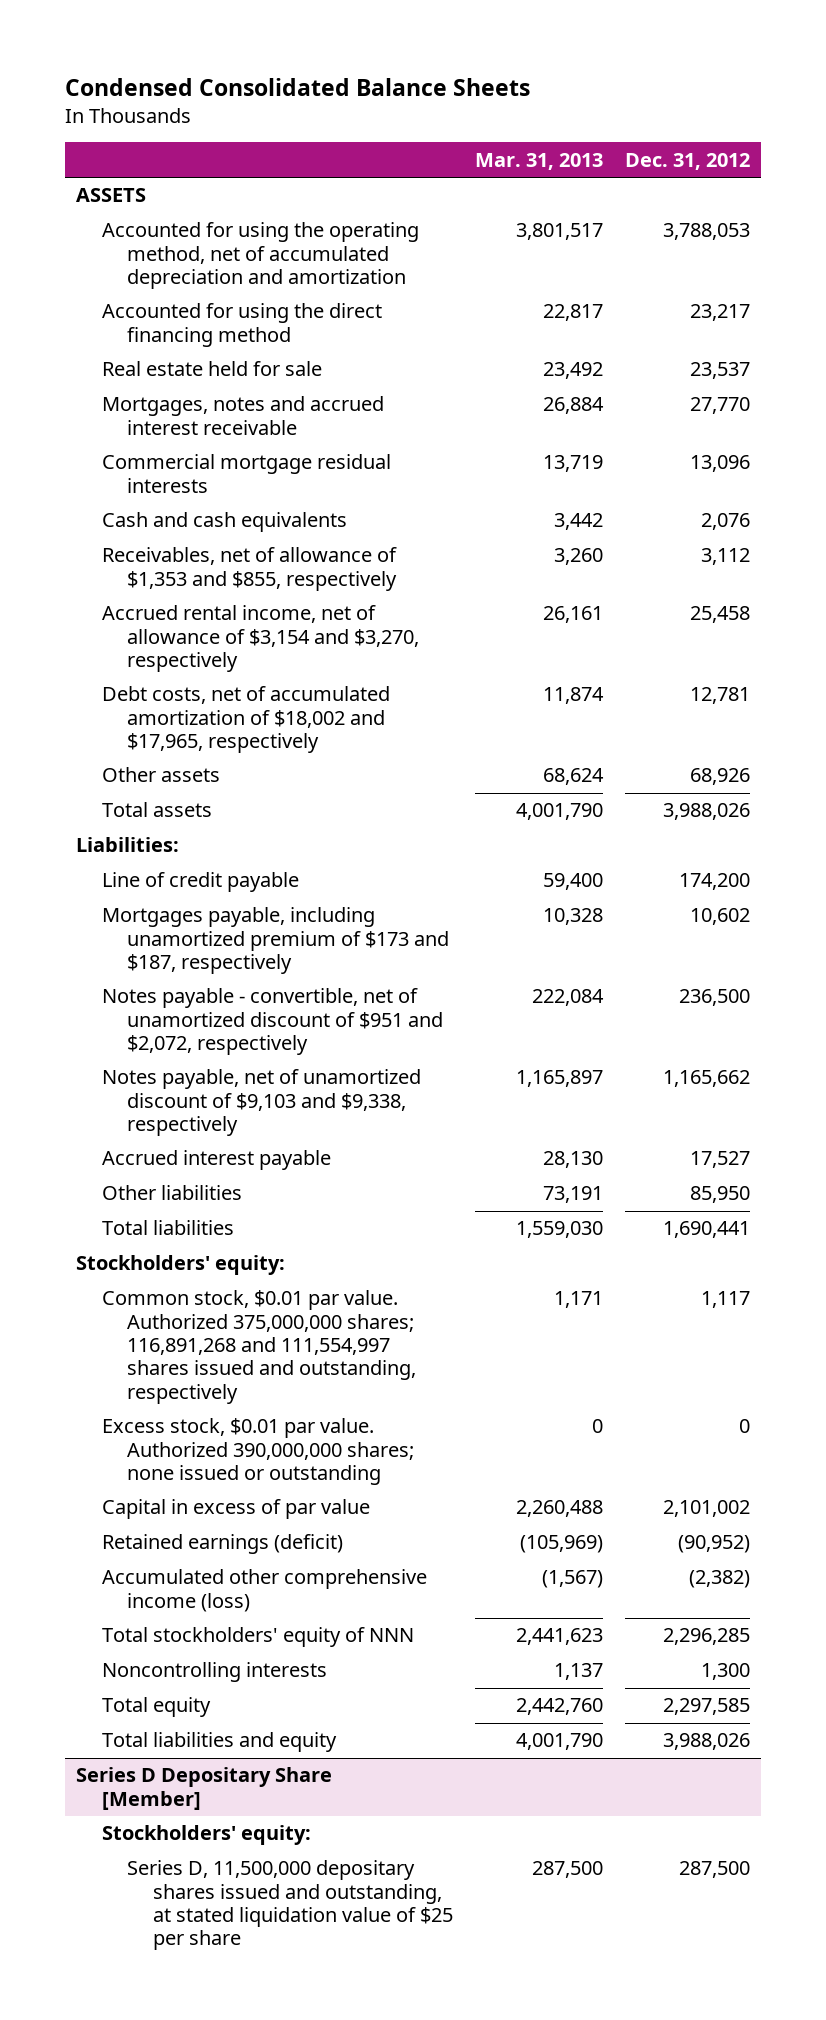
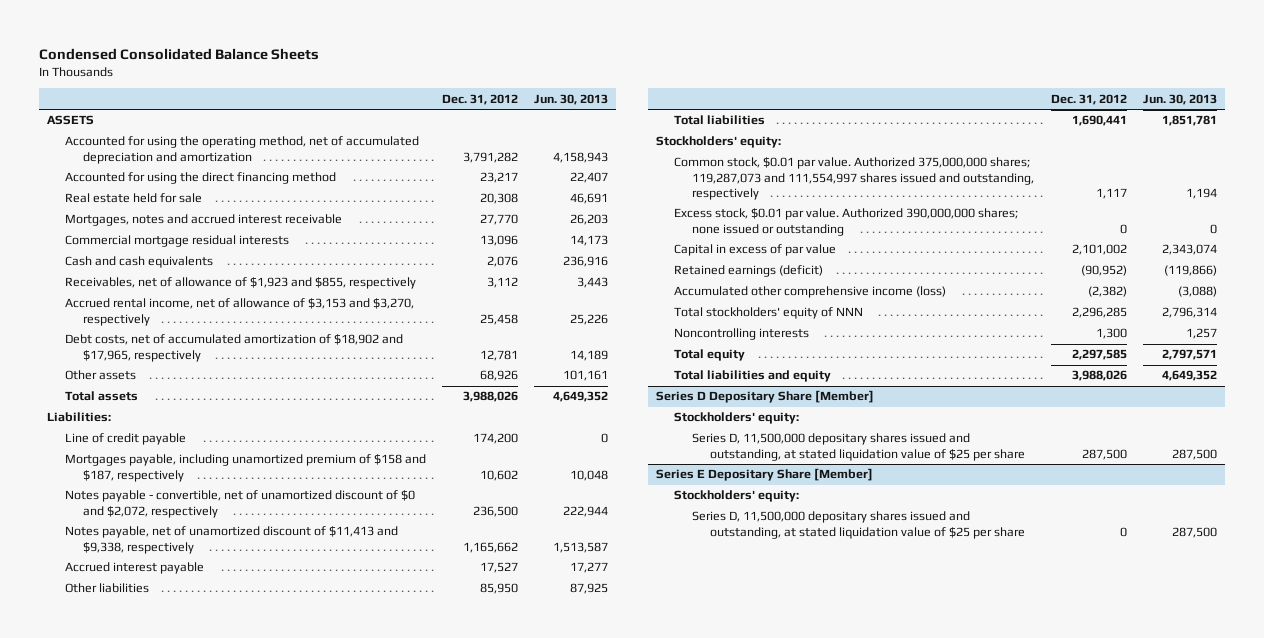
[474,152,603,170] Mar. 31, 2013 -> none
none -> [534,93,609,105] Jun. 30, 2013
[662,223,750,241] 3,788,053 -> [463,151,519,163] 3,791,282
[689,362,750,380] 23,537 -> [480,193,519,205] 20,308
[101,547,398,591] Receivables, net of allowance of $1,353 and $855, respectively -> [65,277,417,290] Receivables, net of allowance of $1,923 and $855, respectively
[101,605,420,672] Accrued rental income, net of allowance of $3,154 and $3,270, respectively -> [65,298,415,326] Accrued rental income, net of allowance of $3,153 and $3,270, respectively
[101,686,390,753] Debt costs, net of accumulated amortization of $18,002 and $17,965, respectively -> [65,334,404,362] Debt costs, net of accumulated amortization of $18,902 and $17,965, respectively
[101,907,450,974] Mortgages payable, including unamortized premium of $173 and $187, respectively -> [65,454,427,482] Mortgages payable, including unamortized premium of $158 and $187, respectively
[101,988,444,1055] Notes payable - convertible, net of unamortized discount of $951 and $2,072, respectively -> [65,490,416,518] Notes payable - convertible, net of unamortized discount of $0 and $2,072, respectively
[101,1069,421,1136] Notes payable, net of unamortized discount of $9,103 and $9,338, respectively -> [65,526,399,554] Notes payable, net of unamortized discount of $11,413 and $9,338, respectively
[101,1290,417,1404] Common stock, $0.01 par value. Authorized 375,000,000 shares; 116,891,268 and 111,554,997 shares issued and outstanding, respectively -> [673,157,1034,200] Common stock, $0.01 par value. Authorized 375,000,000 shares; 119,287,073 and 111,554,997 shares issued and outstanding, respectively
none -> [655,468,873,482] Series E Depositary Share [Member]
none -> [673,490,799,503] Stockholders' equity:
none -> [691,511,1025,539] Series D, 11,500,000 depositary shares issued and outstanding, at stated liquidation value of $25 per share

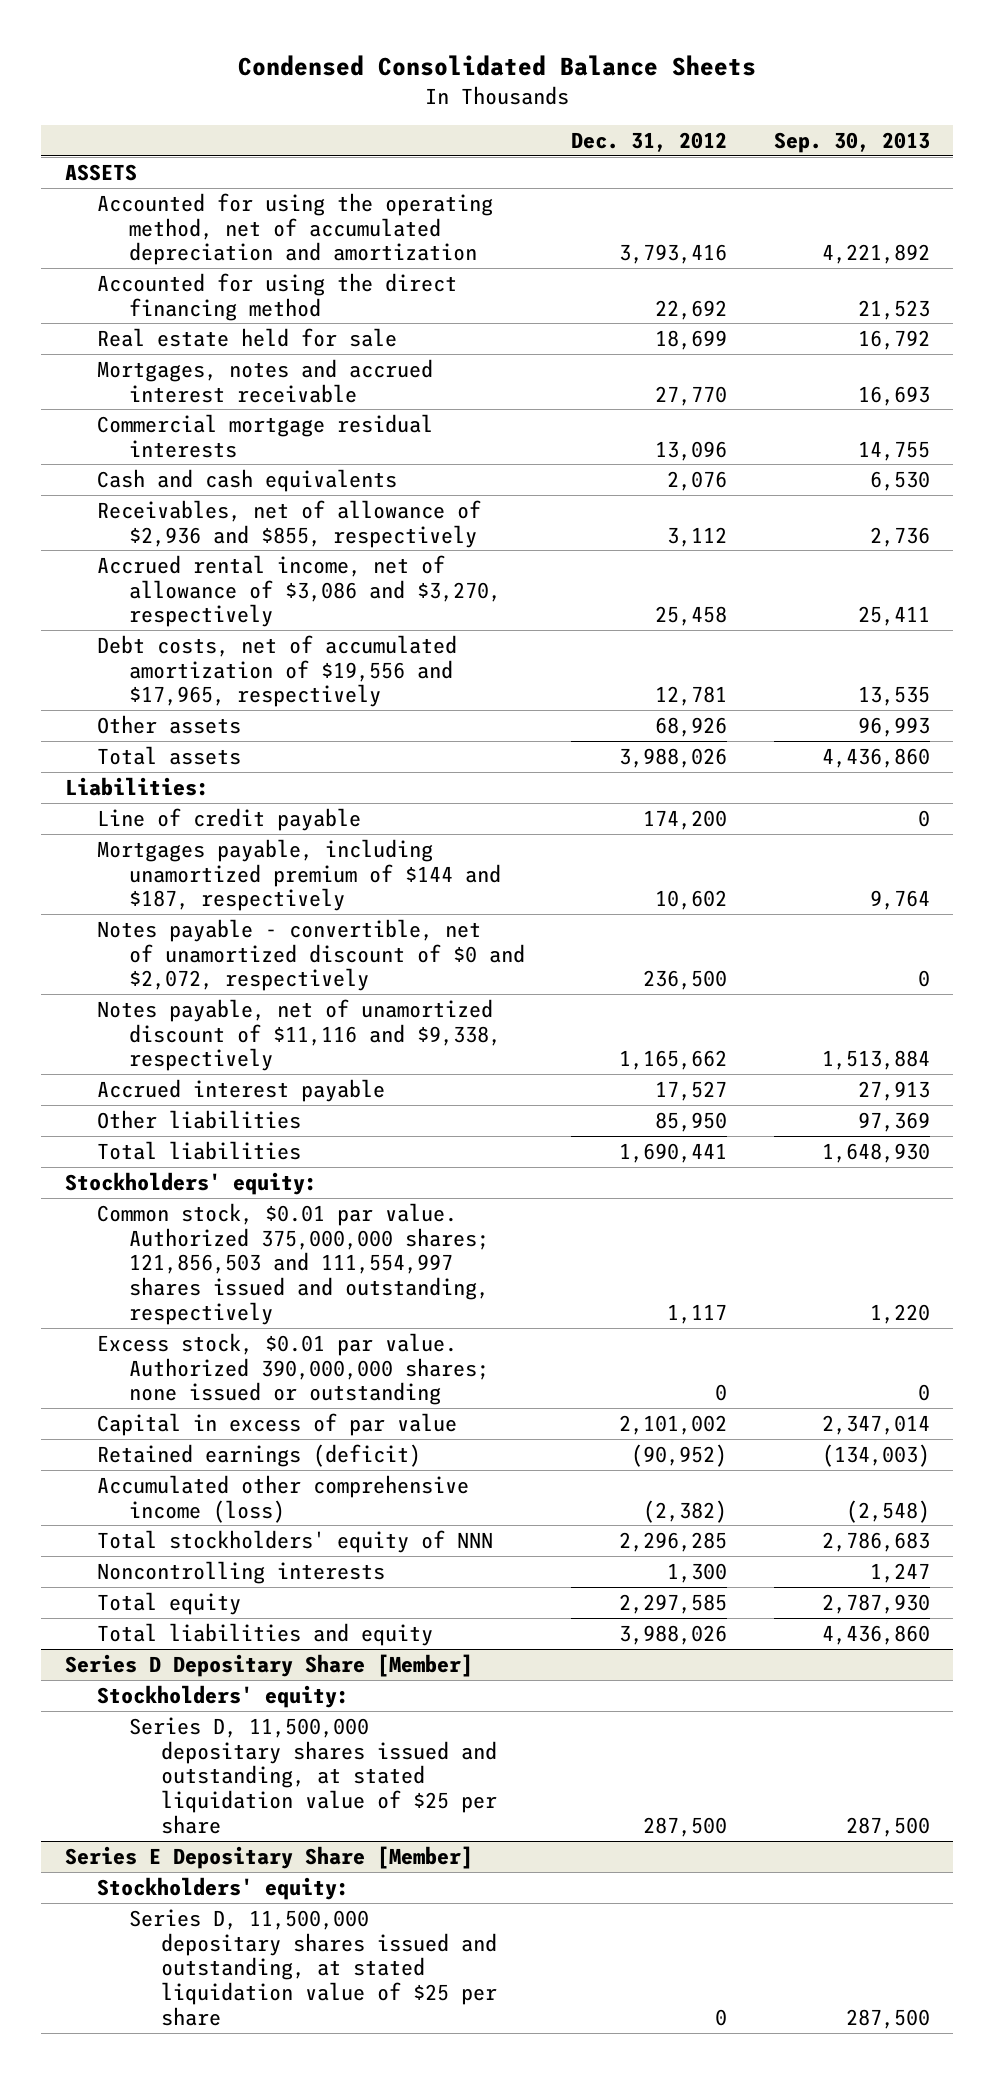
[534,93,609,105] Jun. 30, 2013 -> none
none -> [773,131,930,153] Sep. 30, 2013
[463,151,519,163] 3,791,282 -> [619,244,728,265] 3,793,416
[480,172,519,184] 23,217 -> [655,299,728,320] 22,692
[480,193,519,205] 20,308 -> [655,329,728,350] 18,699
[65,277,417,290] Receivables, net of allowance of $1,923 and $855, respectively -> [96,499,481,548] Receivables, net of allowance of $2,936 and $855, respectively
[65,298,415,326] Accrued rental income, net of allowance of $3,153 and $3,270, respectively -> [96,554,501,628] Accrued rental income, net of allowance of $3,086 and $3,270, respectively
[65,334,404,362] Debt costs, net of accumulated amortization of $18,902 and $17,965, respectively -> [96,634,457,708] Debt costs, net of accumulated amortization of $19,556 and $17,965, respectively
[65,454,427,482] Mortgages payable, including unamortized premium of $158 and $187, respectively -> [96,838,501,912] Mortgages payable, including unamortized premium of $144 and $187, respectively
[65,526,399,554] Notes payable, net of unamortized discount of $11,413 and $9,338, respectively -> [96,998,501,1072] Notes payable, net of unamortized discount of $11,116 and $9,338, respectively
[673,157,1034,200] Common stock, $0.01 par value. Authorized 375,000,000 shares; 119,287,073 and 111,554,997 shares issued and outstanding, respectively -> [96,1202,489,1325] Common stock, $0.01 par value. Authorized 375,000,000 shares; 121,856,503 and 111,554,997 shares issued and outstanding, respectively

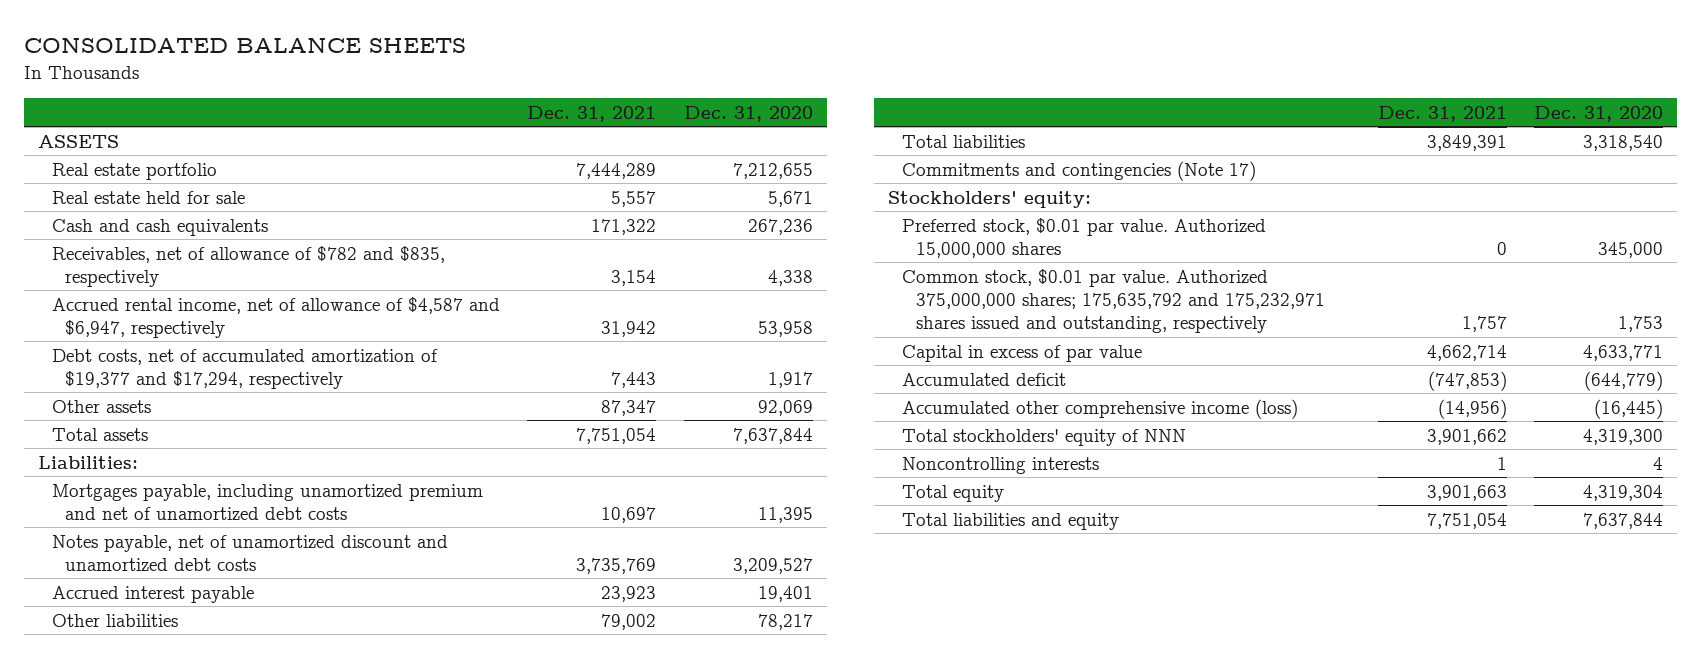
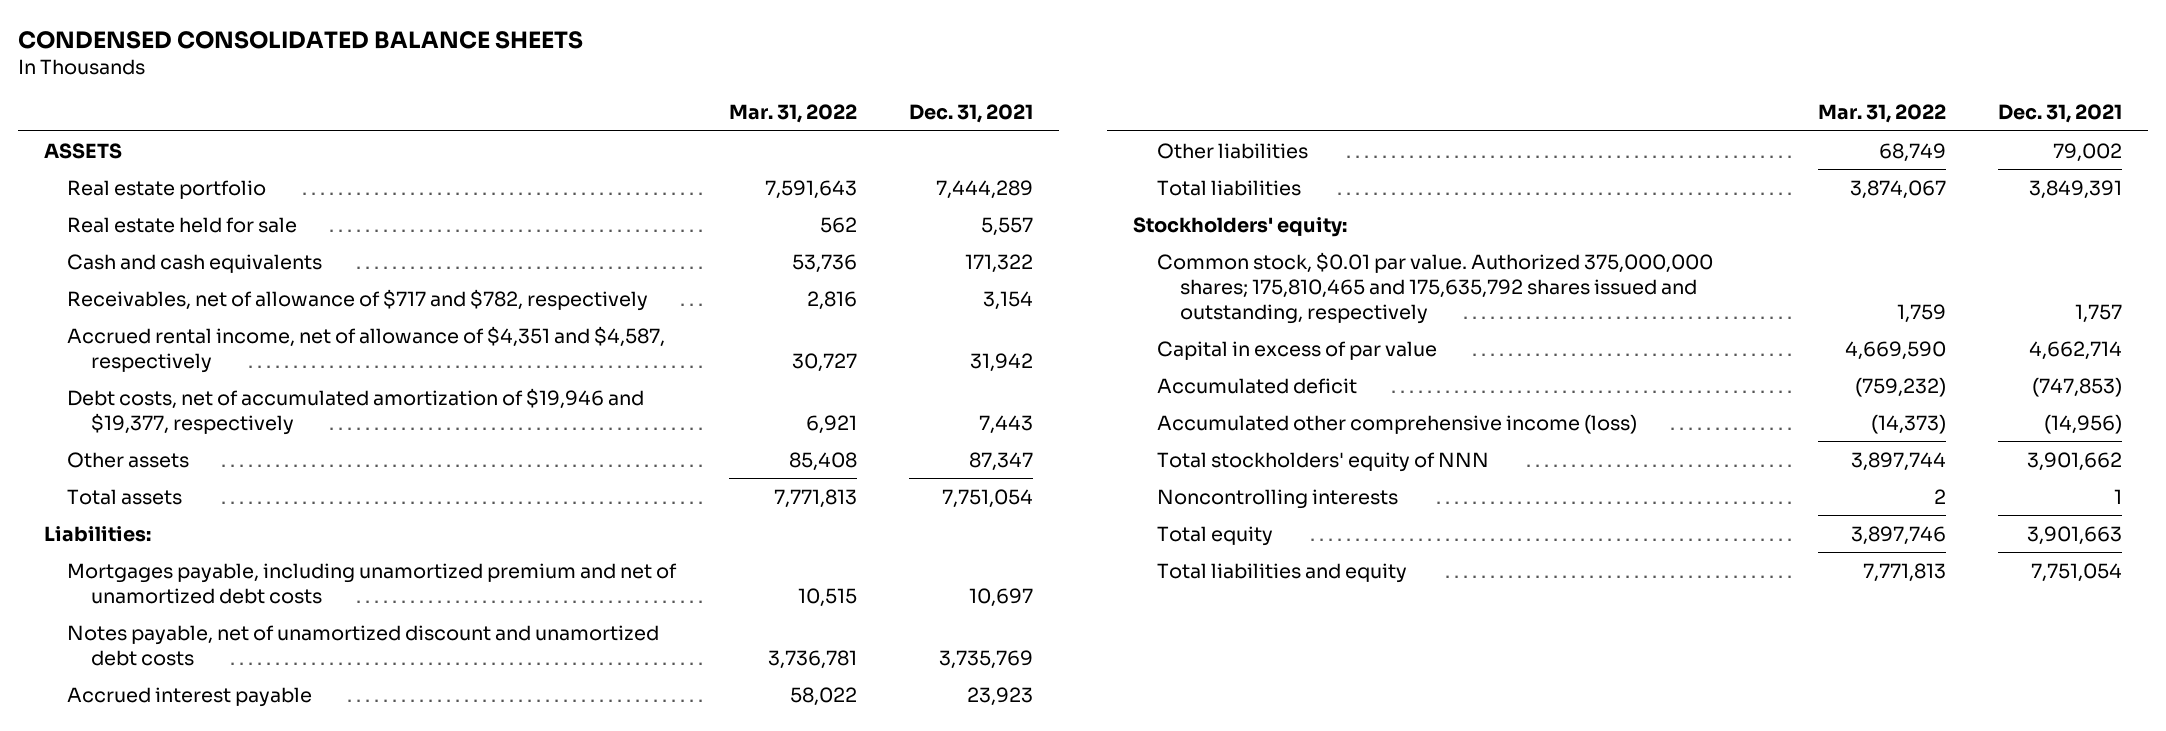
[24,38,467,54] CONSOLIDATED BALANCE SHEETS -> [18,31,584,50] CONDENSED CONSOLIDATED BALANCE SHEETS
[684,105,814,122] Dec. 31, 2020 -> none
none -> [728,104,857,124] Mar. 31, 2022
[51,245,445,287] Receivables, net of allowance of $782 and $835, respectively -> [67,288,649,311] Receivables, net of allowance of $717 and $782, respectively
[51,296,500,338] Accrued rental income, net of allowance of $4,587 and $6,947, respectively -> [67,325,666,373] Accrued rental income, net of allowance of $4,351 and $4,587, respectively
[51,348,438,389] Debt costs, net of accumulated amortization of $19,377 and $17,294, respectively -> [67,387,645,435] Debt costs, net of accumulated amortization of $19,946 and $19,377, respectively
[901,160,1256,181] Commitments and contingencies (Note 17) -> none
[901,217,1266,258] Preferred stock, $0.01 par value. Authorized 15,000,000 shares -> none
[901,268,1325,334] Common stock, $0.01 par value. Authorized 375,000,000 shares; 175,635,792 and 175,232,971 shares issued and outstanding, respectively -> [1156,251,1713,324] Common stock, $0.01 par value. Authorized 375,000,000 shares; 175,810,465 and 175,635,792 shares issued and outstanding, respectively

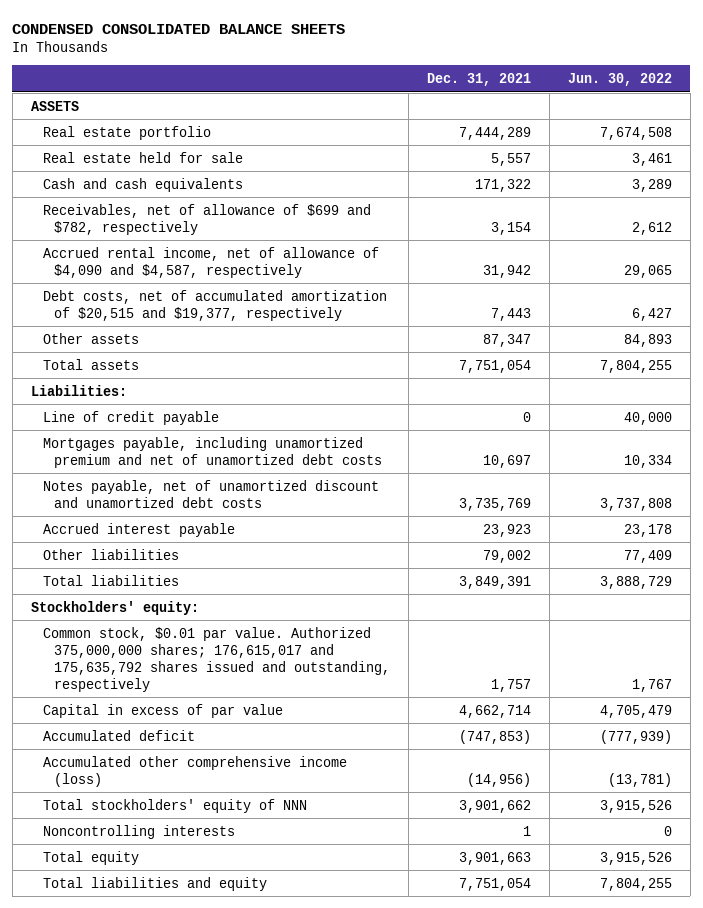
[728,104,857,124] Mar. 31, 2022 -> none
none -> [567,72,672,86] Jun. 30, 2022
[67,288,649,311] Receivables, net of allowance of $717 and $782, respectively -> [42,203,371,235] Receivables, net of allowance of $699 and $782, respectively
[67,325,666,373] Accrued rental income, net of allowance of $4,351 and $4,587, respectively -> [42,246,379,278] Accrued rental income, net of allowance of $4,090 and $4,587, respectively
[67,387,645,435] Debt costs, net of accumulated amortization of $19,946 and $19,377, respectively -> [42,289,387,321] Debt costs, net of accumulated amortization of $20,515 and $19,377, respectively
none -> [42,410,219,425] Line of credit payable
[1156,251,1713,324] Common stock, $0.01 par value. Authorized 375,000,000 shares; 175,810,465 and 175,635,792 shares issued and outstanding, respectively -> [42,626,391,692] Common stock, $0.01 par value. Authorized 375,000,000 shares; 176,615,017 and 175,635,792 shares issued and outstanding, respectively

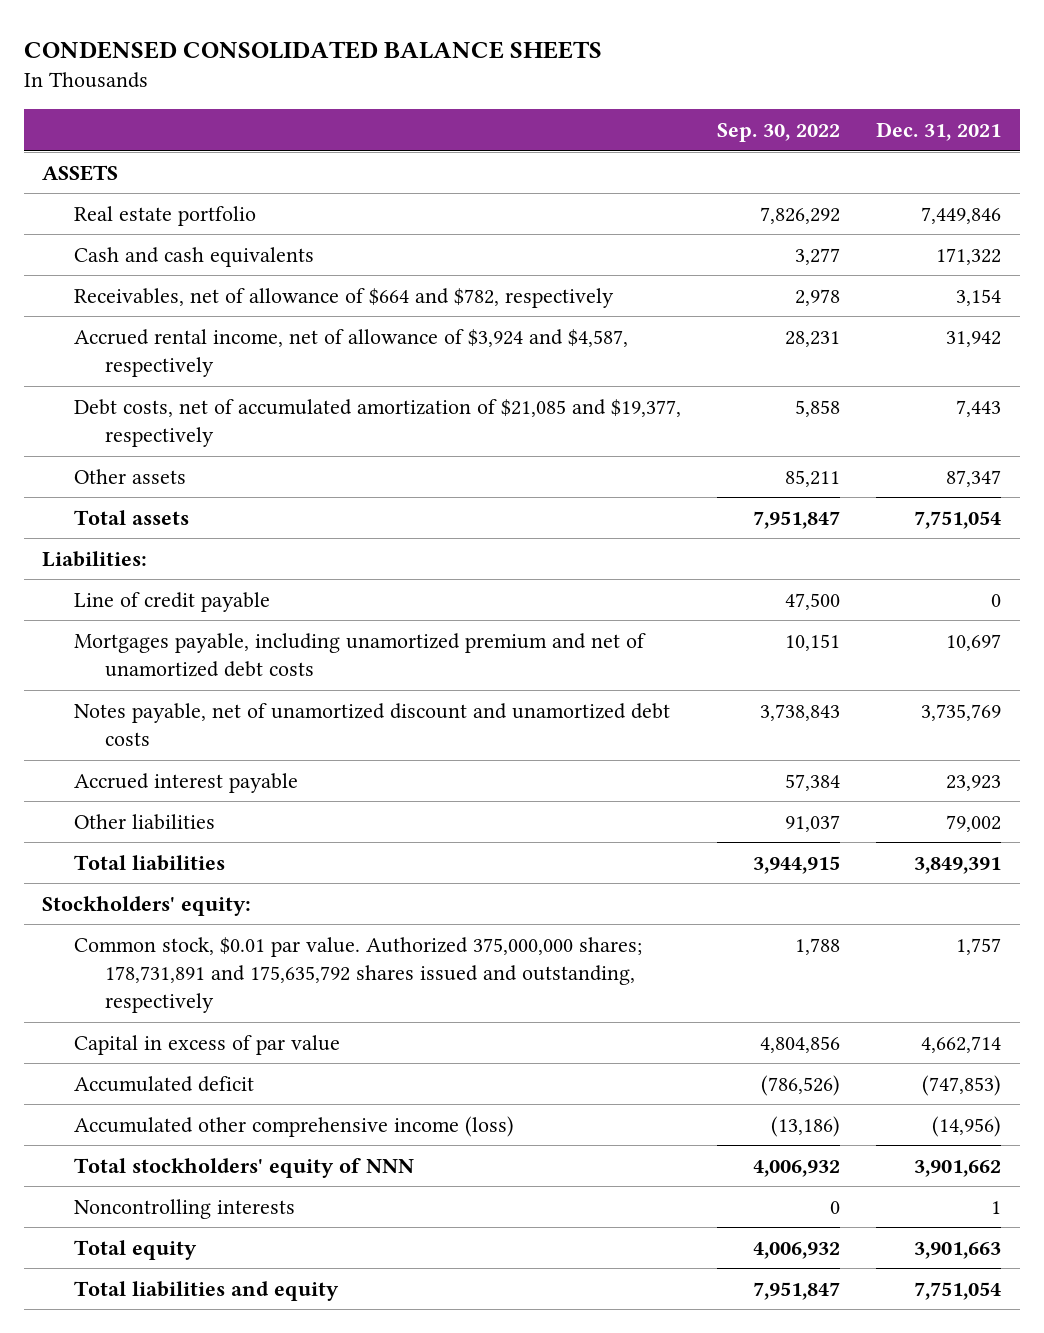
[567,72,672,86] Jun. 30, 2022 -> none
none -> [716,122,840,142] Sep. 30, 2022
[42,151,243,163] Real estate held for sale -> none
[459,126,532,140] 7,444,289 -> [921,206,1002,224] 7,449,846
[42,203,371,235] Receivables, net of allowance of $699 and $782, respectively -> [73,287,614,308] Receivables, net of allowance of $664 and $782, respectively
[42,246,379,278] Accrued rental income, net of allowance of $4,090 and $4,587, respectively -> [73,328,628,377] Accrued rental income, net of allowance of $3,924 and $4,587, respectively
[42,289,387,321] Debt costs, net of accumulated amortization of $20,515 and $19,377, respectively -> [73,398,681,447] Debt costs, net of accumulated amortization of $21,085 and $19,377, respectively
[42,626,391,692] Common stock, $0.01 par value. Authorized 375,000,000 shares; 176,615,017 and 175,635,792 shares issued and outstanding, respectively -> [73,936,642,1013] Common stock, $0.01 par value. Authorized 375,000,000 shares; 178,731,891 and 175,635,792 shares issued and outstanding, respectively

